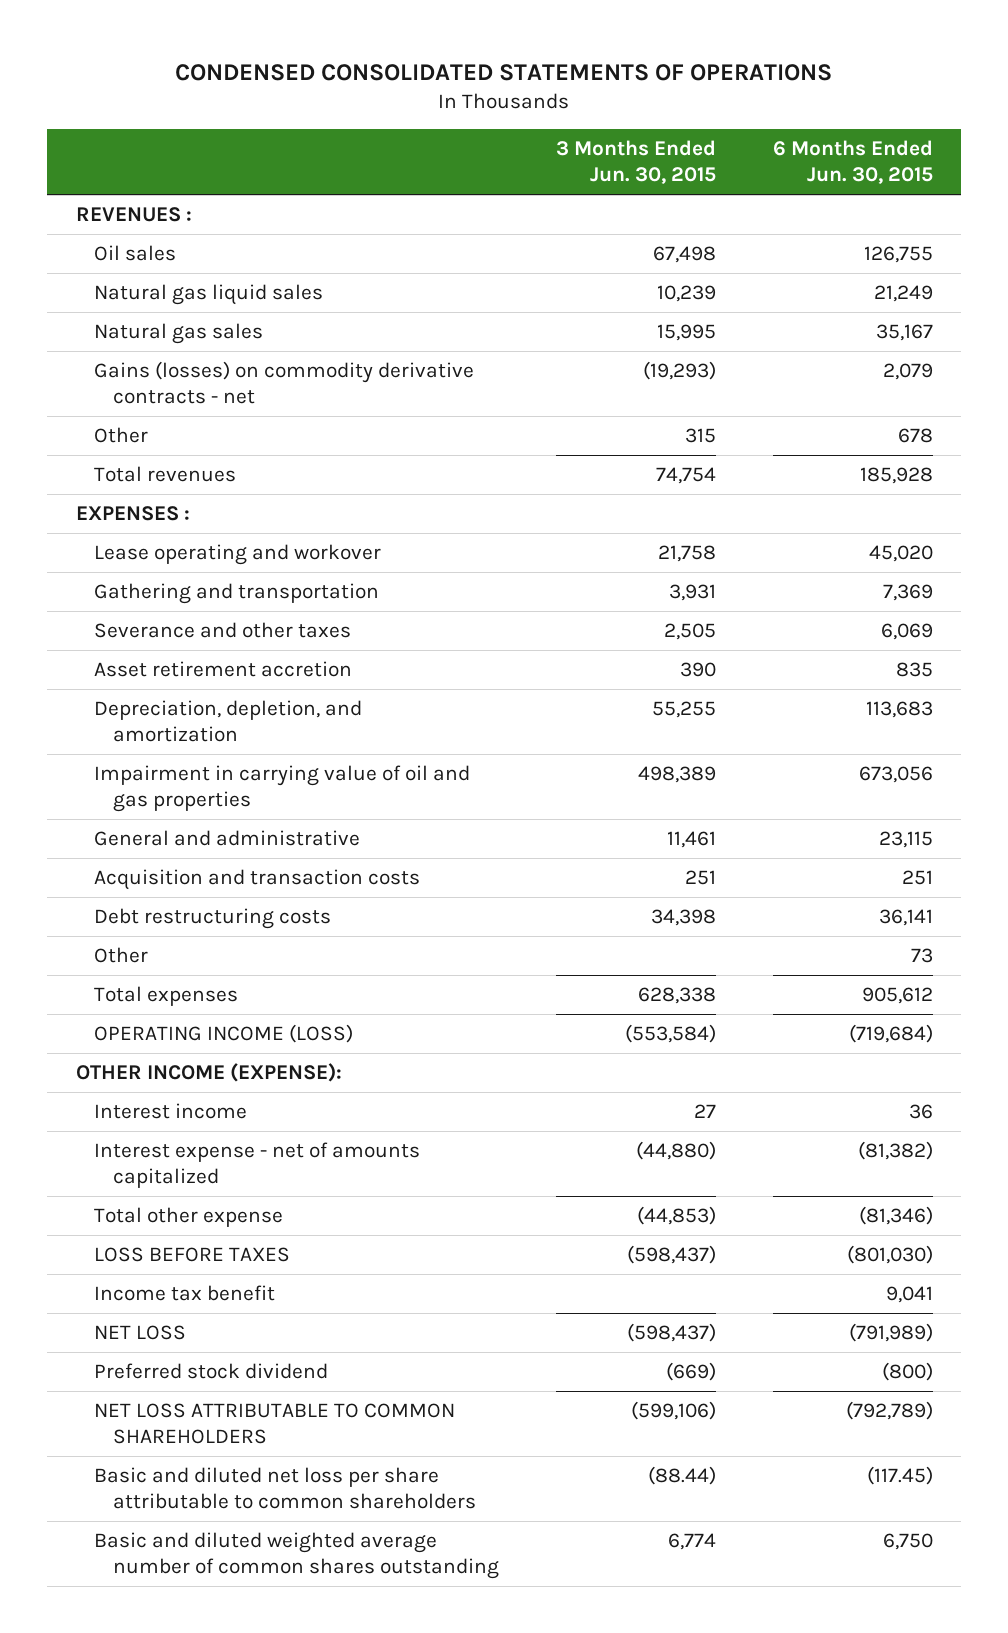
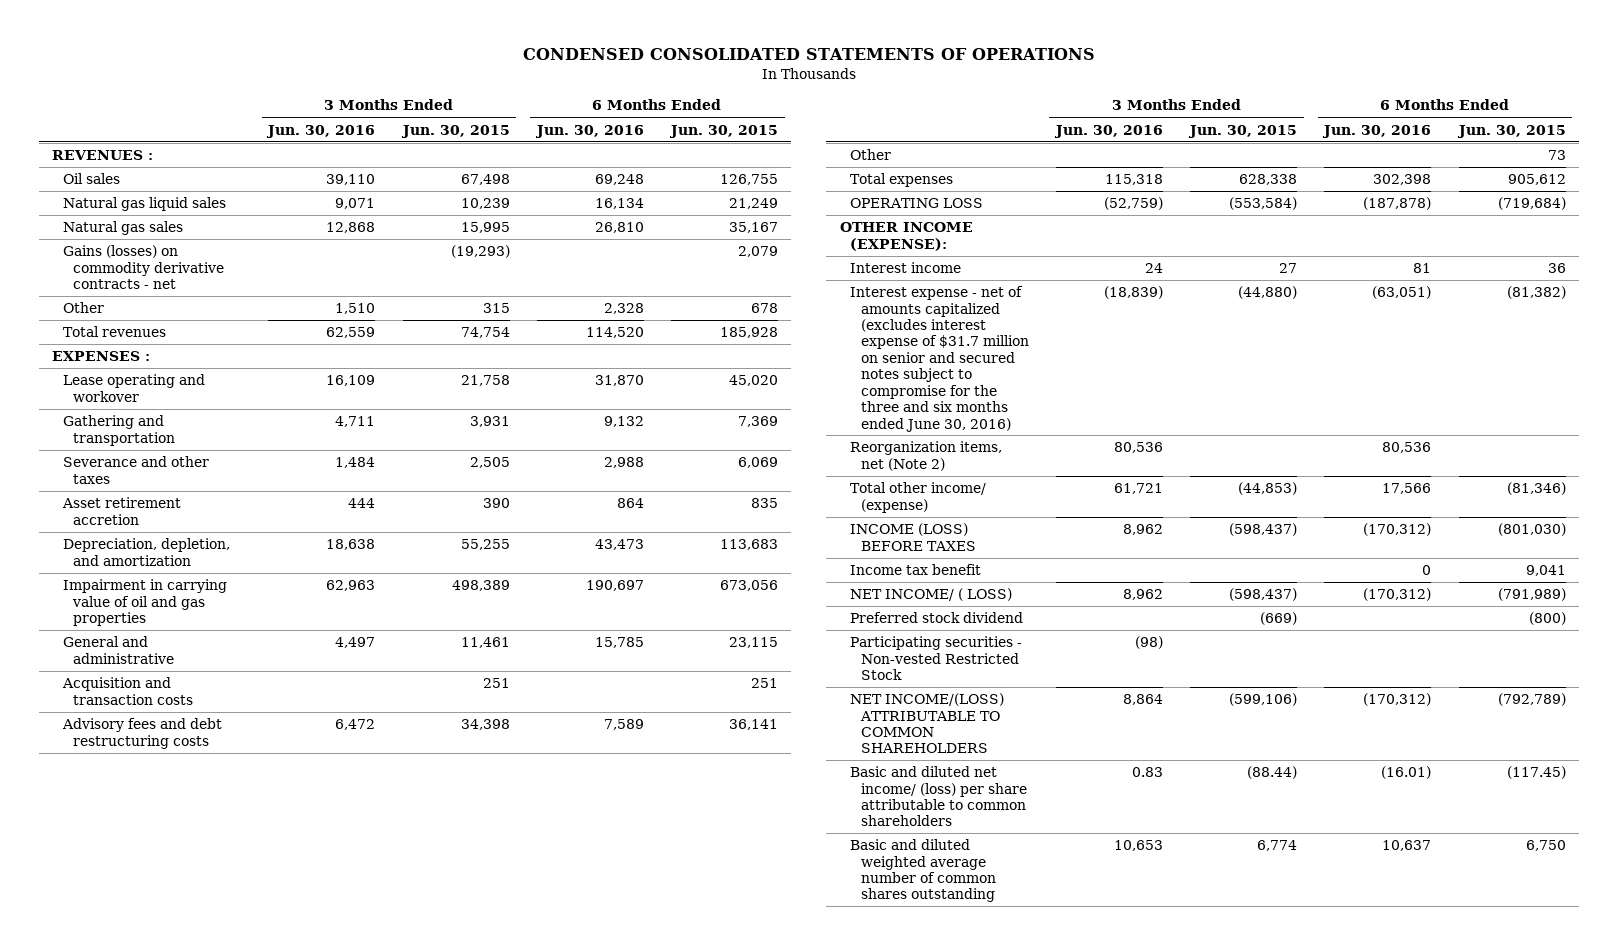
none -> [266,124,376,138] Jun. 30, 2016
none -> [534,124,644,138] Jun. 30, 2016
[94,908,332,930] Debt restructuring costs -> [61,718,222,749] Advisory fees and debt restructuring costs
[94,1024,354,1044] OPERATING INCOME (LOSS) -> [850,198,984,209] OPERATING LOSS
[94,1142,421,1189] Interest expense - net of amounts capitalized -> [850,286,1030,432] Interest expense - net of amounts capitalized (excludes interest expense of $31.7 million on senior and secured notes subject to compromise for the three and six months ended June 30, 2016)
none -> [850,441,1003,471] Reorganization items, net (Note 2)
[94,1207,284,1228] Total other expense -> [850,482,987,513] Total other income/ (expense)
[94,1247,291,1263] LOSS BEFORE TAXES -> [850,523,977,551] INCOME (LOSS) BEFORE TAXES
[94,1325,187,1341] NET LOSS -> [850,588,1013,602] NET INCOME/ ( LOSS)
none -> [850,636,1023,681] Participating securities - Non-vested Restricted Stock
[94,1403,456,1445] NET LOSS ATTRIBUTABLE TO COMMON SHAREHOLDERS -> [850,693,1005,754] NET INCOME/(LOSS) ATTRIBUTABLE TO COMMON SHAREHOLDERS
[94,1467,477,1510] Basic and diluted net loss per share attributable to common shareholders -> [850,766,1028,827] Basic and diluted net income/ (loss) per share attributable to common shareholders

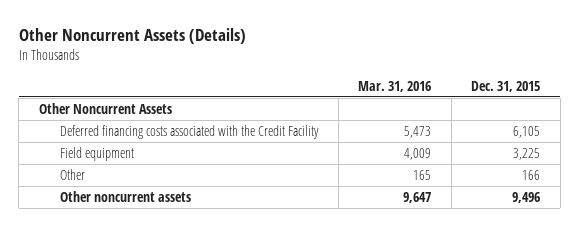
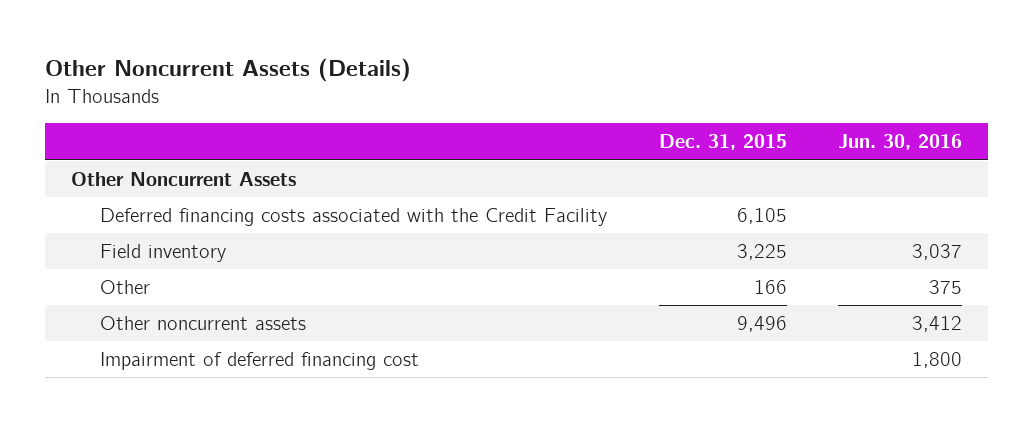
[358,80,432,92] Mar. 31, 2016 -> none
none -> [838,134,963,151] Jun. 30, 2016
[60,147,135,162] Field equipment -> [99,244,226,263] Field inventory
none -> [99,352,419,371] Impairment of deferred financing cost

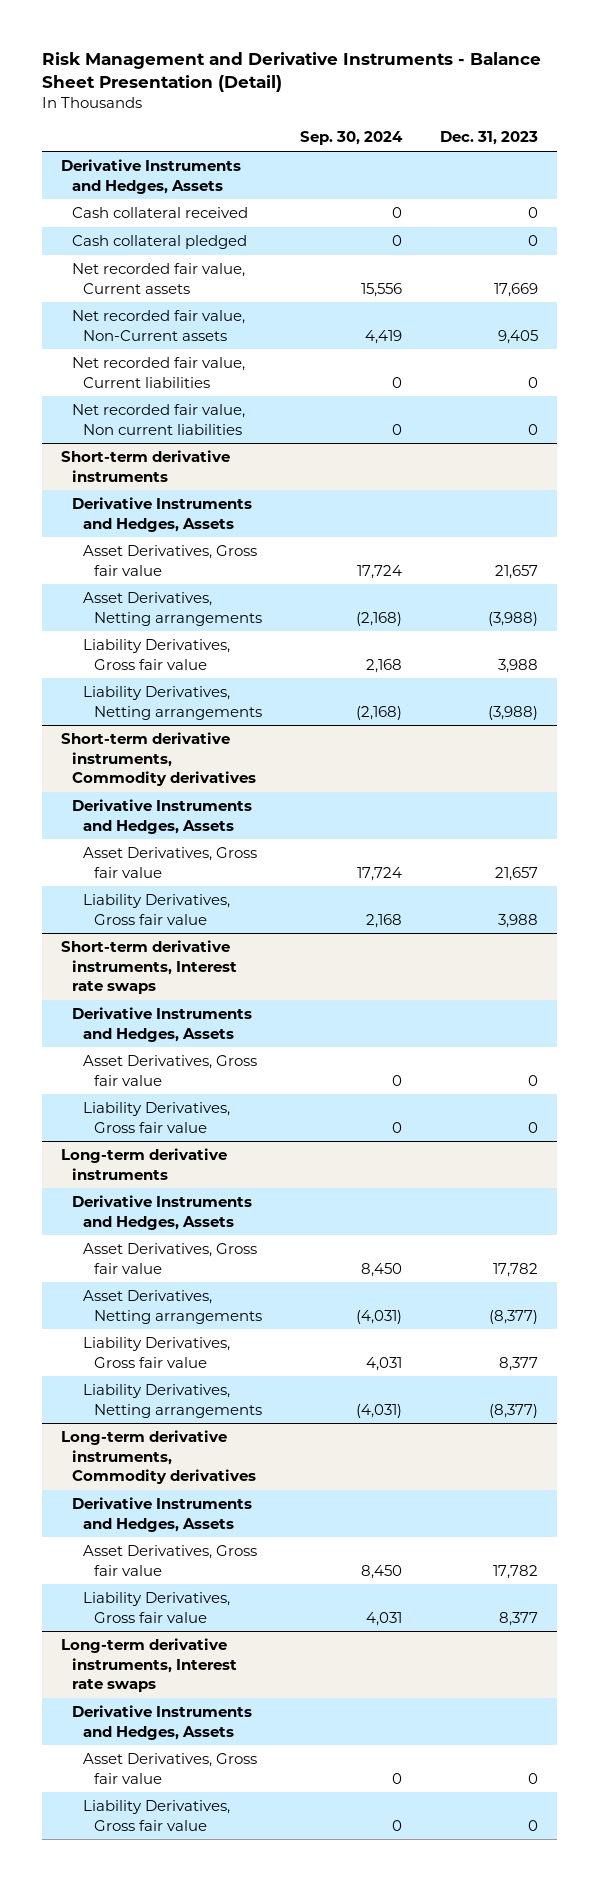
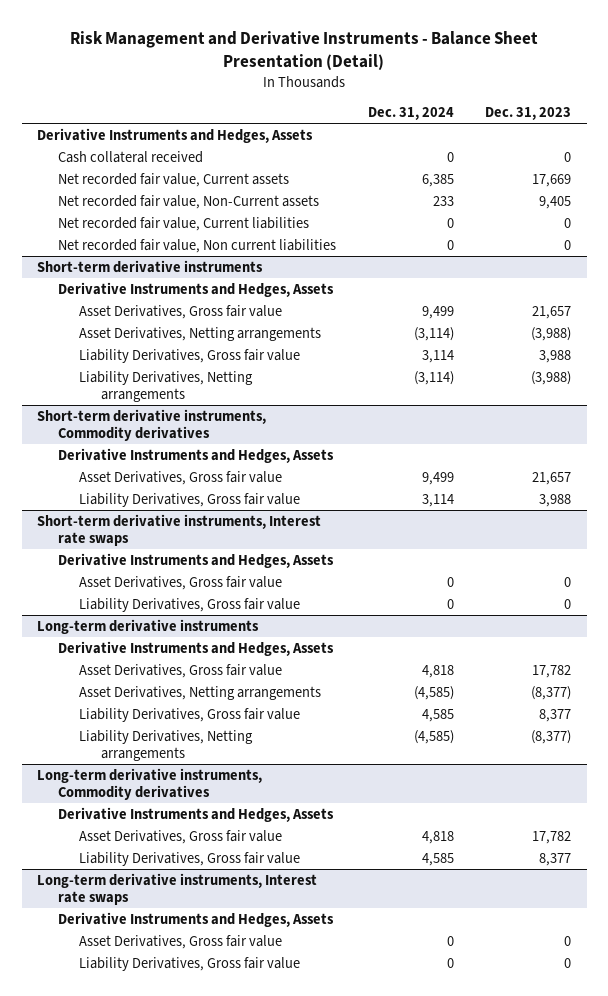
[300,131,404,146] Sep. 30, 2024 -> none
none -> [367,107,454,121] Dec. 31, 2024
[72,235,248,250] Cash collateral pledged -> none

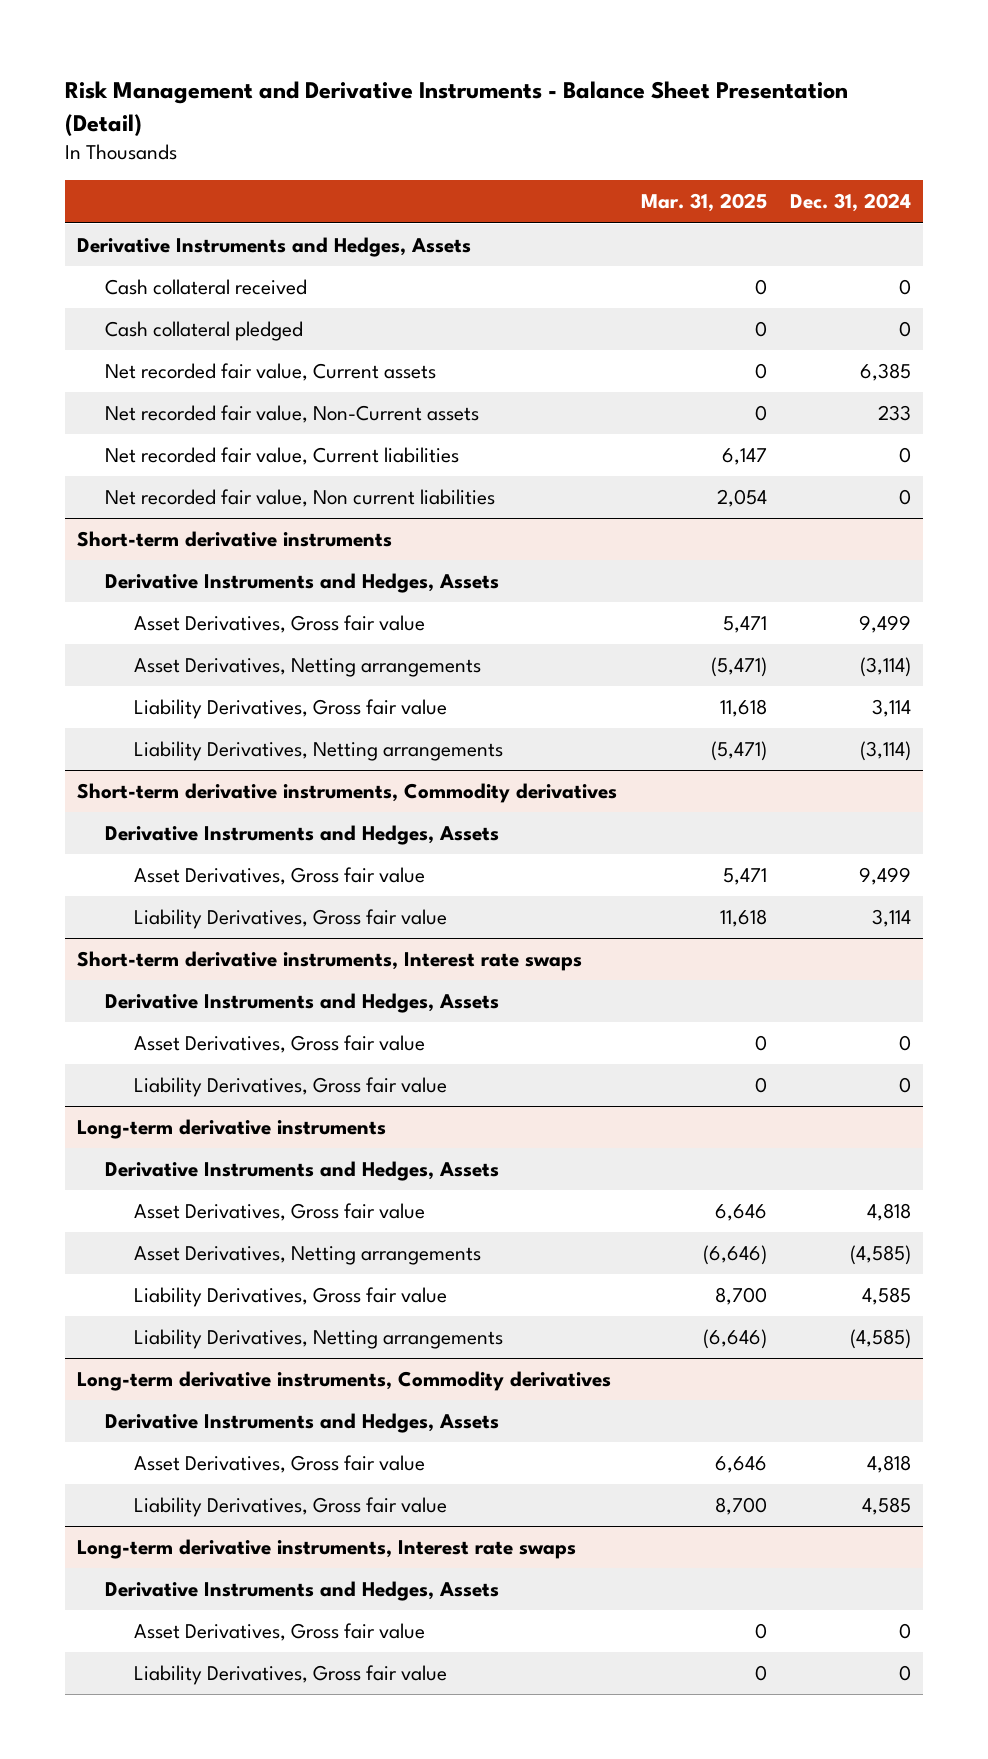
[485,107,572,121] Dec. 31, 2023 -> none
none -> [640,193,767,213] Mar. 31, 2025
none -> [105,321,304,342] Cash collateral pledged

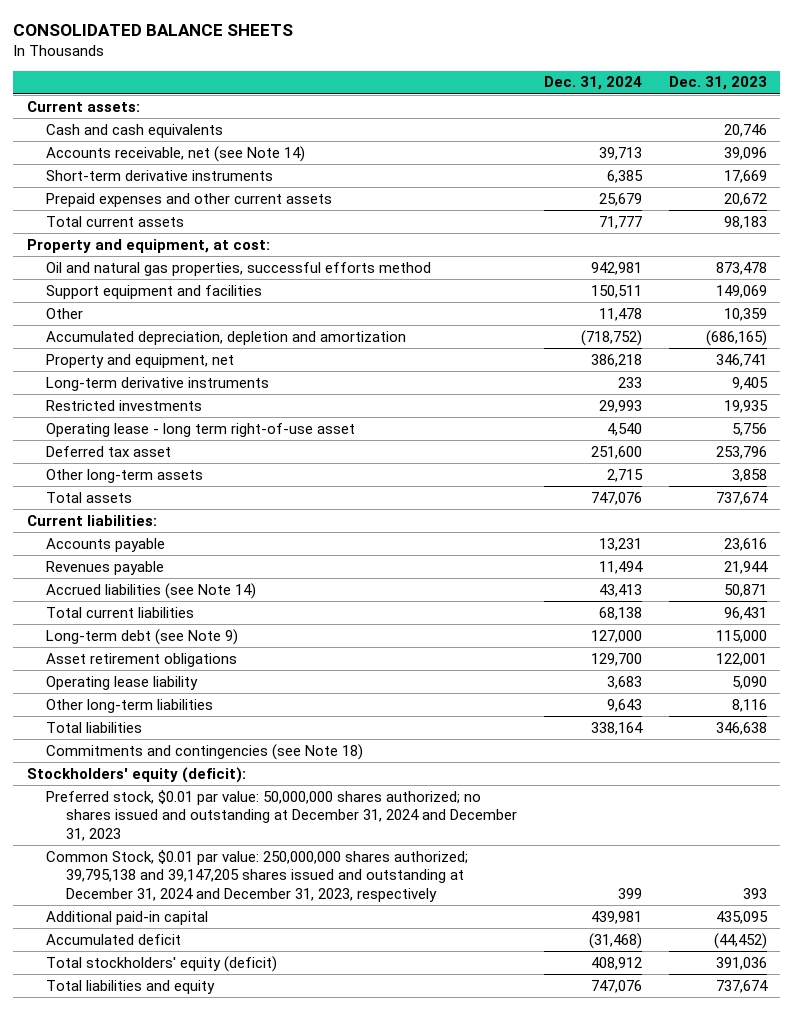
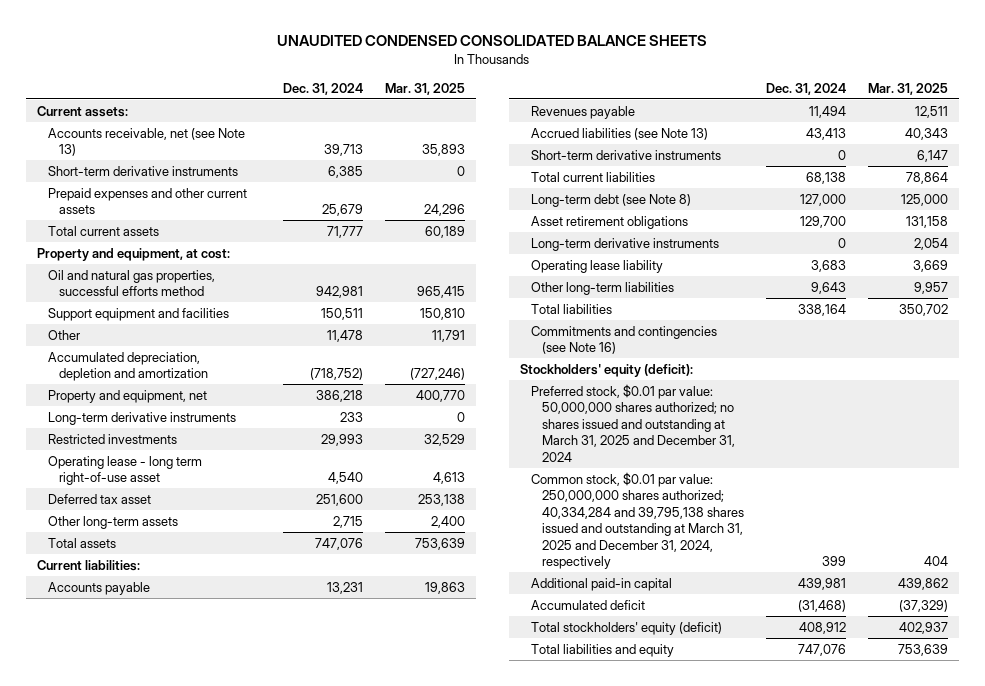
[13,24,294,37] CONSOLIDATED BALANCE SHEETS -> [277,34,708,46] UNAUDITED CONDENSED CONSOLIDATED BALANCE SHEETS
[668,76,767,91] Dec. 31, 2023 -> none
none -> [385,82,466,95] Mar. 31, 2025
[46,123,224,138] Cash and cash equivalents -> none
[46,145,306,162] Accounts receivable, net (see Note 14) -> [47,127,245,157] Accounts receivable, net (see Note 13)
[46,582,257,599] Accrued liabilities (see Note 14) -> [531,127,709,140] Accrued liabilities (see Note 13)
none -> [531,149,722,160] Short-term derivative instruments
[46,628,239,645] Long-term debt (see Note 9) -> [531,193,692,207] Long-term debt (see Note 8)
none -> [531,237,720,251] Long-term derivative instruments
[46,743,364,760] Commitments and contingencies (see Note 18) -> [531,325,718,355] Commitments and contingencies (see Note 16)
[46,789,517,841] Preferred stock, $0.01 par value: 50,000,000 shares authorized; no shares issued and outstanding at December 31, 2024 and December 31, 2023 -> [531,383,736,462] Preferred stock, $0.01 par value: 50,000,000 shares authorized; no shares issued and outstanding at March 31, 2025 and December 31, 2024
[46,849,469,902] Common Stock, $0.01 par value: 250,000,000 shares authorized; 39,795,138 and 39,147,205 shares issued and outstanding at December 31, 2024 and December 31, 2023, respectively -> [531,471,745,569] Common stock, $0.01 par value: 250,000,000 shares authorized; 40,334,284 and 39,795,138 shares issued and outstanding at March 31, 2025 and December 31, 2024, respectively

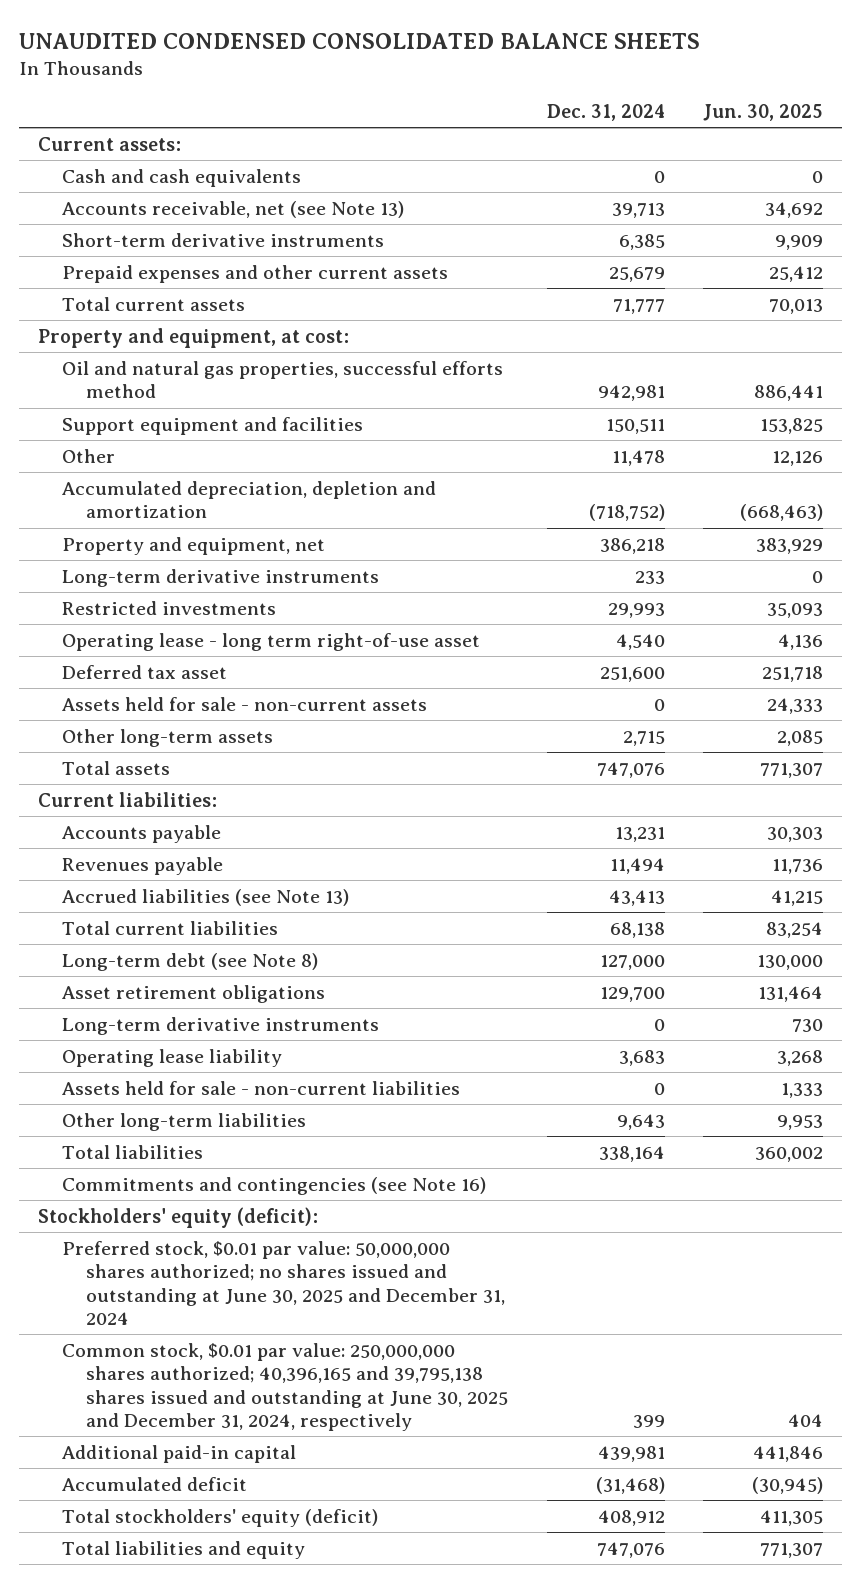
[385,82,466,95] Mar. 31, 2025 -> none
none -> [703,103,824,121] Jun. 30, 2025
none -> [62,168,302,187] Cash and cash equivalents
none -> [62,696,428,711] Assets held for sale - non-current assets
[531,149,722,160] Short-term derivative instruments -> none
none -> [62,1080,461,1095] Assets held for sale - non-current liabilities
[531,383,736,462] Preferred stock, $0.01 par value: 50,000,000 shares authorized; no shares issued and outstanding at March 31, 2025 and December 31, 2024 -> [62,1240,506,1325] Preferred stock, $0.01 par value: 50,000,000 shares authorized; no shares issued and outstanding at June 30, 2025 and December 31, 2024
[531,471,745,569] Common stock, $0.01 par value: 250,000,000 shares authorized; 40,334,284 and 39,795,138 shares issued and outstanding at March 31, 2025 and December 31, 2024, respectively -> [62,1342,509,1431] Common stock, $0.01 par value: 250,000,000 shares authorized; 40,396,165 and 39,795,138 shares issued and outstanding at June 30, 2025 and December 31, 2024, respectively

